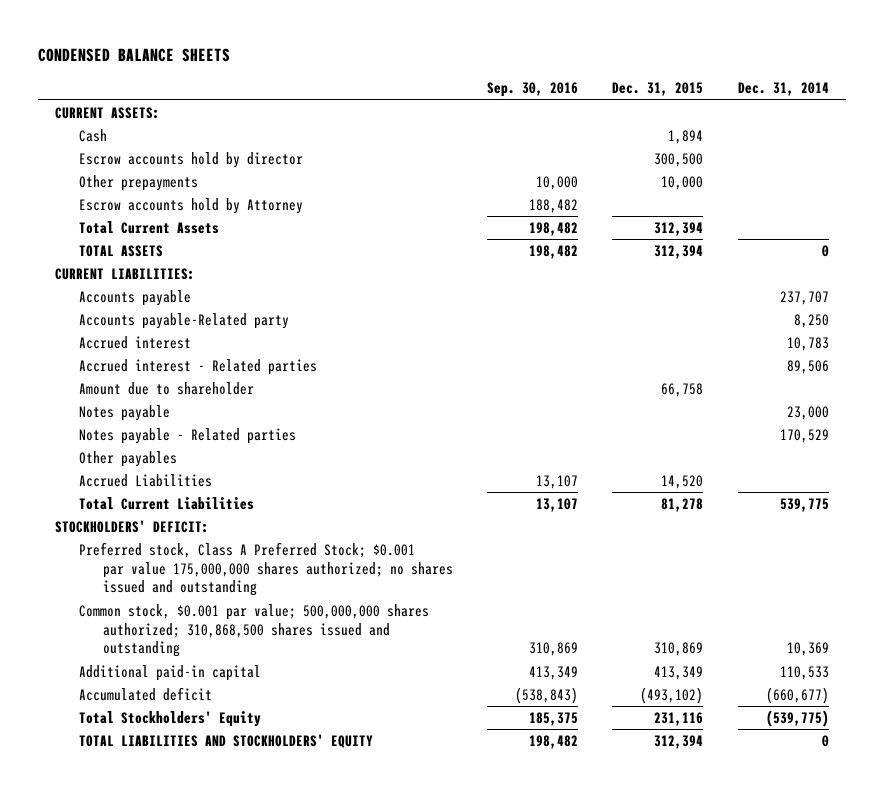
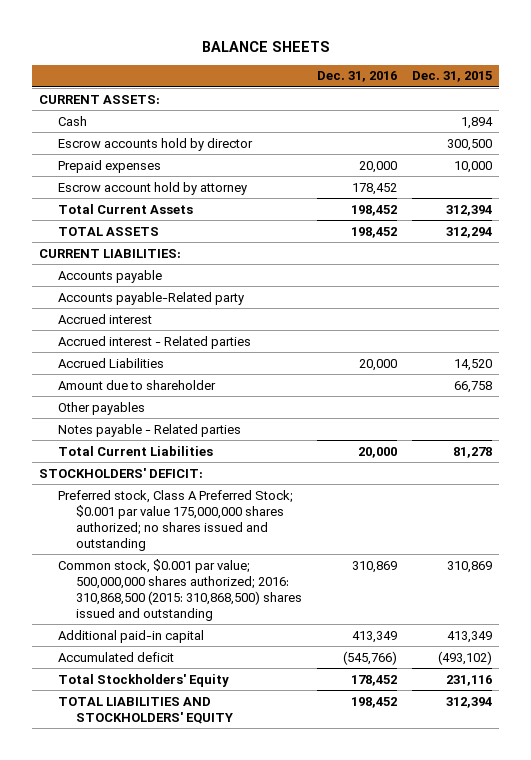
[37,48,230,63] CONDENSED BALANCE SHEETS -> [201,40,330,52] BALANCE SHEETS
[487,82,579,98] Sep. 30, 2016 -> none
[737,82,829,97] Dec. 31, 2014 -> none
none -> [316,71,397,83] Dec. 31, 2016
[78,174,198,191] Other prepayments -> none
none -> [57,159,161,173] Prepaid expenses
[78,197,303,214] Escrow accounts hold by Attorney -> [57,181,247,195] Escrow account hold by attorney
[654,244,704,259] 312,394 -> [445,226,492,238] 312,294
[78,473,212,487] Accrued Liabilities -> [57,357,164,368] Accrued Liabilities
[78,404,170,421] Notes payable -> none
[78,427,296,444] Notes payable - Related parties -> [57,423,241,437] Notes payable - Related parties
[78,603,429,658] Common stock, $0.001 par value; 500,000,000 shares authorized; 310,868,500 shares issued and outstanding -> [57,558,302,621] Common stock, $0.001 par value; 500,000,000 shares authorized; 2016: 310,868,500 (2015: 310,868,500) shares issued and outstanding

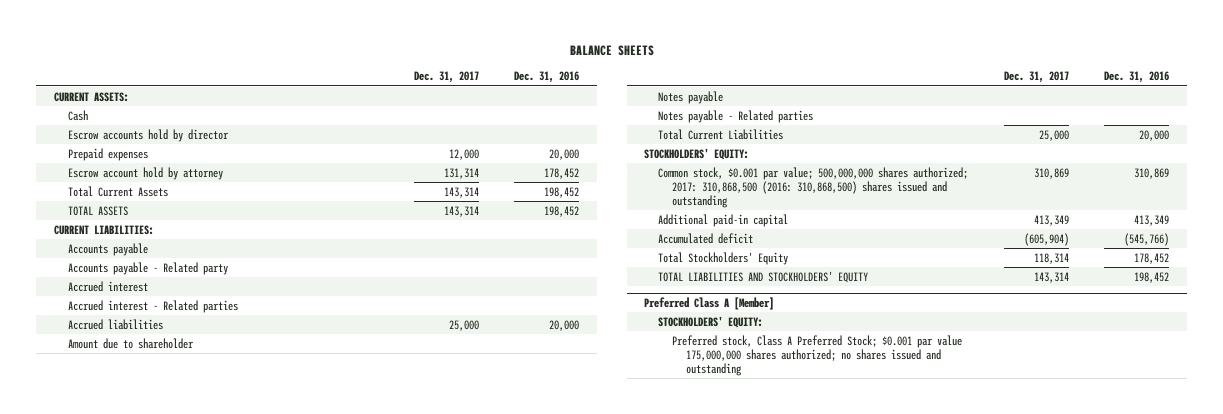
[411,71,492,83] Dec. 31, 2015 -> none
none -> [413,71,479,84] Dec. 31, 2017
[57,291,244,305] Accounts payable-Related party -> [68,261,229,275] Accounts payable - Related party
[57,357,164,368] Accrued Liabilities -> [68,318,164,330] Accrued liabilities
[57,401,145,415] Other payables -> none
none -> [658,90,724,104] Notes payable
[57,489,293,551] Preferred stock, Class A Preferred Stock; $0.001 par value 175,000,000 shares authorized; no shares issued and outstanding -> none
[39,467,204,478] STOCKHOLDERS' DEFICIT: -> [644,147,750,160] STOCKHOLDERS' EQUITY:
[57,558,302,621] Common stock, $0.001 par value; 500,000,000 shares authorized; 2016: 310,868,500 (2015: 310,868,500) shares issued and outstanding -> [658,166,969,208] Common stock, $0.001 par value; 500,000,000 shares authorized; 2017: 310,868,500 (2016: 310,868,500) shares issued and outstanding
none -> [644,296,775,310] Preferred Class A [Member]
none -> [658,315,764,328] STOCKHOLDERS' EQUITY:
none -> [672,334,963,376] Preferred stock, Class A Preferred Stock; $0.001 par value 175,000,000 shares authorized; no shares issued and outstanding

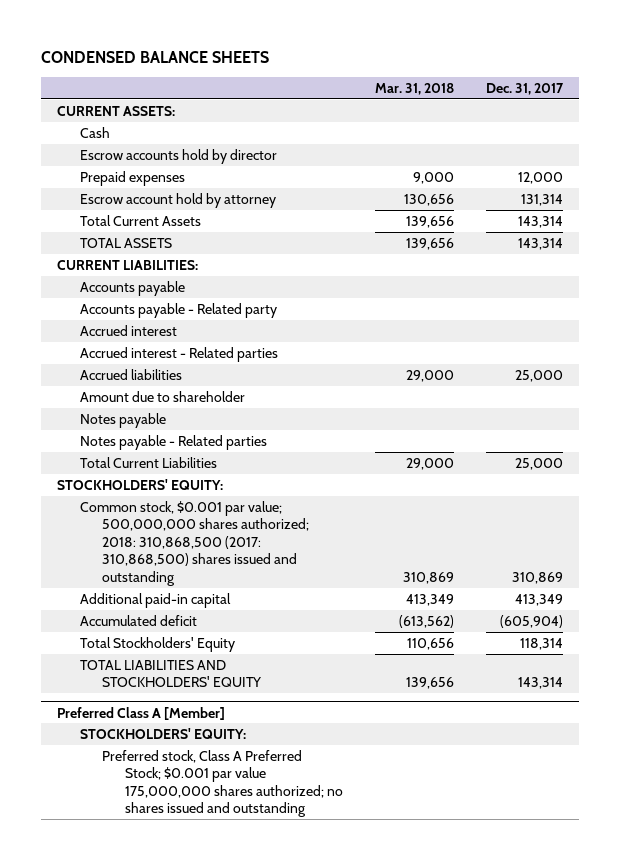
[569,44,654,56] BALANCE SHEETS -> [41,50,270,63] CONDENSED BALANCE SHEETS
[514,71,580,84] Dec. 31, 2016 -> none
none -> [374,82,454,95] Mar. 31, 2018
[658,166,969,208] Common stock, $0.001 par value; 500,000,000 shares authorized; 2017: 310,868,500 (2016: 310,868,500) shares issued and outstanding -> [79,500,310,587] Common stock, $0.001 par value; 500,000,000 shares authorized; 2018: 310,868,500 (2017: 310,868,500) shares issued and outstanding

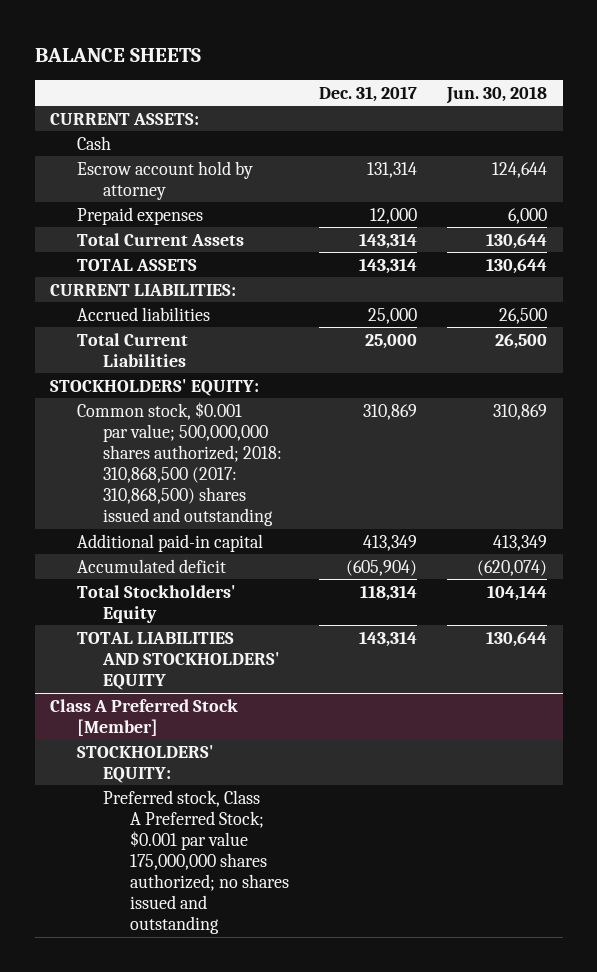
[41,50,270,63] CONDENSED BALANCE SHEETS -> [34,48,201,63] BALANCE SHEETS
[374,82,454,95] Mar. 31, 2018 -> none
none -> [446,85,548,104] Jun. 30, 2018
[79,148,277,164] Escrow accounts hold by director -> none
[79,170,185,186] Prepaid expenses -> [76,206,203,225] Prepaid expenses
[79,280,185,296] Accounts payable -> none
[79,302,277,318] Accounts payable - Related party -> none
[79,324,177,336] Accrued interest -> none
[79,346,278,362] Accrued interest - Related parties -> none
[79,390,245,402] Amount due to shareholder -> none
[79,412,166,428] Notes payable -> none
[79,434,267,450] Notes payable - Related parties -> none
[57,706,226,720] Preferred Class A [Member] -> [49,698,238,736] Class A Preferred Stock [Member]

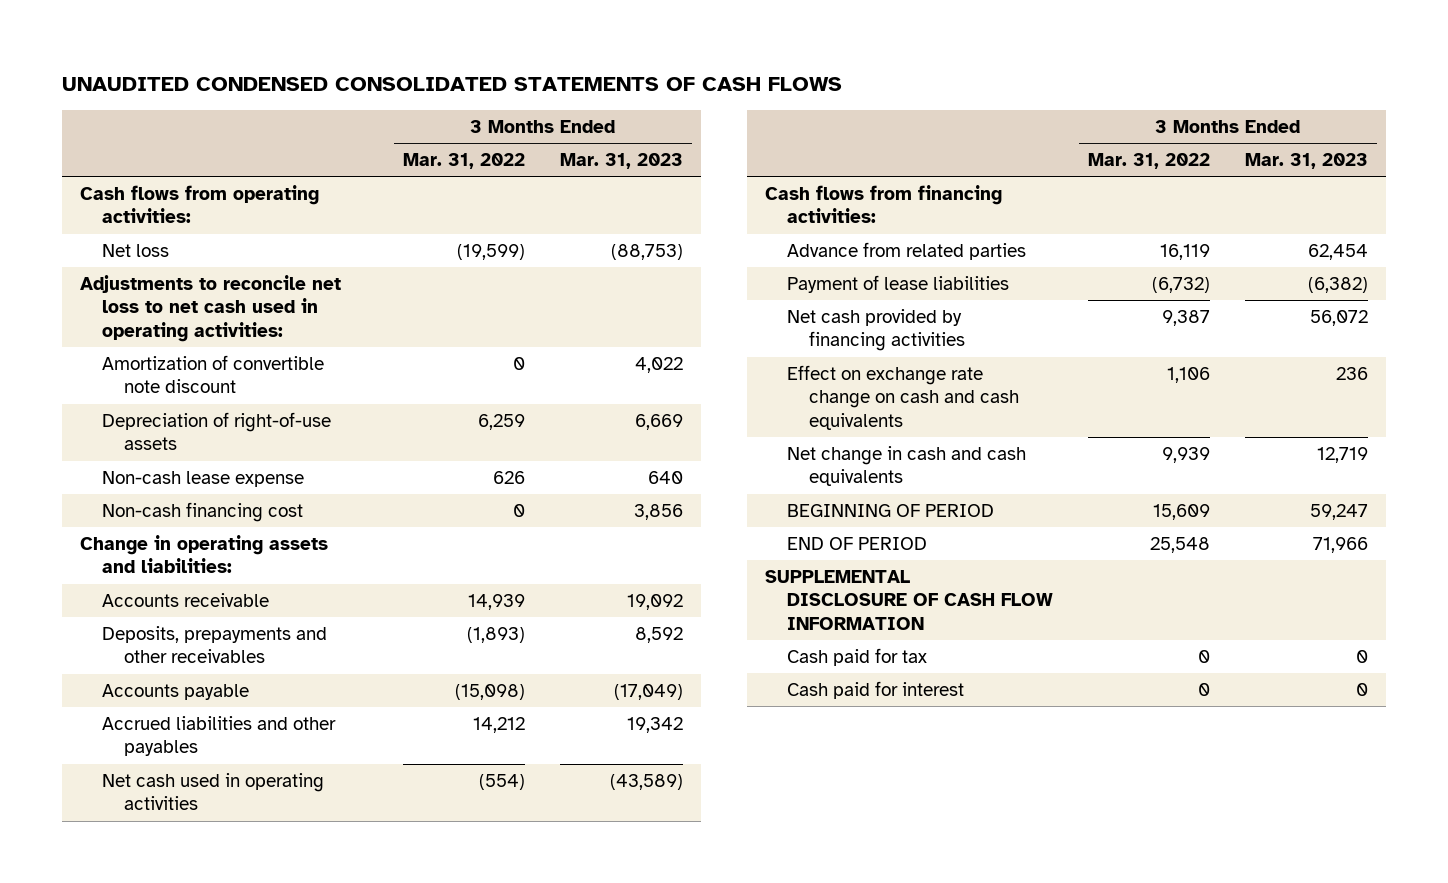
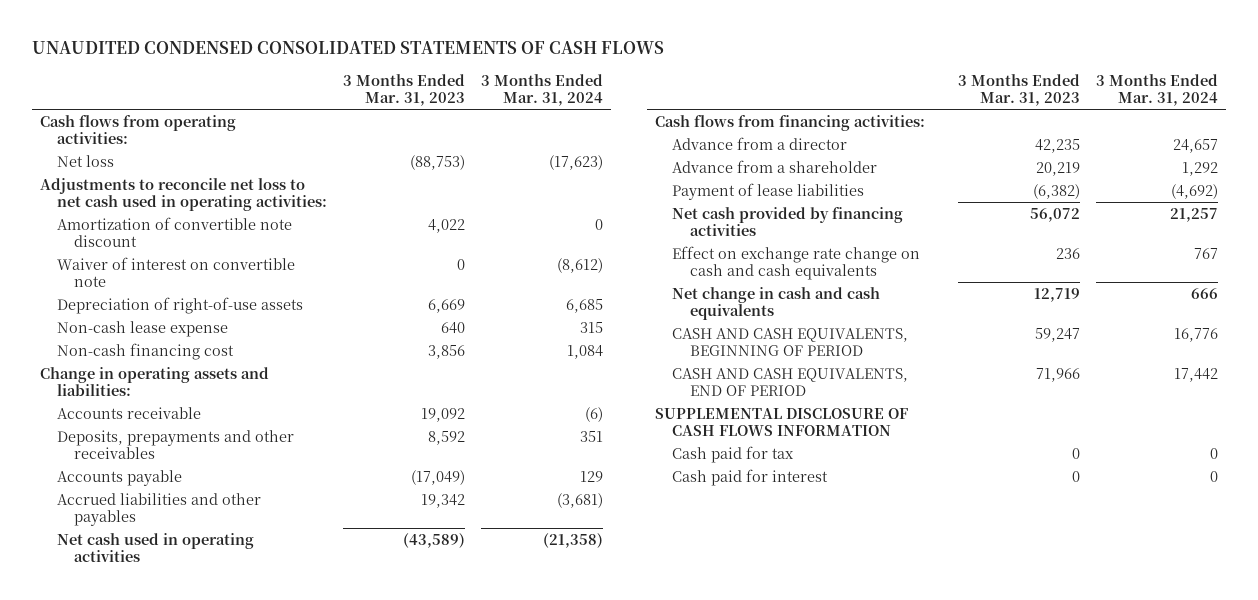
[402,153,525,170] Mar. 31, 2022 -> none
none -> [480,73,603,106] 3 Months Ended Mar. 31, 2024
none -> [56,256,295,287] Waiver of interest on convertible note
[786,241,1026,260] Advance from related parties -> [672,136,848,150] Advance from a director
[1308,243,1369,260] 62,454 -> [1035,138,1081,153] 42,235
none -> [672,159,878,173] Advance from a shareholder
[786,503,994,517] BEGINNING OF PERIOD -> [672,327,909,356] CASH AND CASH EQUIVALENTS, BEGINNING OF PERIOD
[786,536,927,550] END OF PERIOD -> [672,367,909,396] CASH AND CASH EQUIVALENTS, END OF PERIOD
[765,569,1053,630] SUPPLEMENTAL DISCLOSURE OF CASH FLOW INFORMATION -> [655,407,909,436] SUPPLEMENTAL DISCLOSURE OF CASH FLOWS INFORMATION

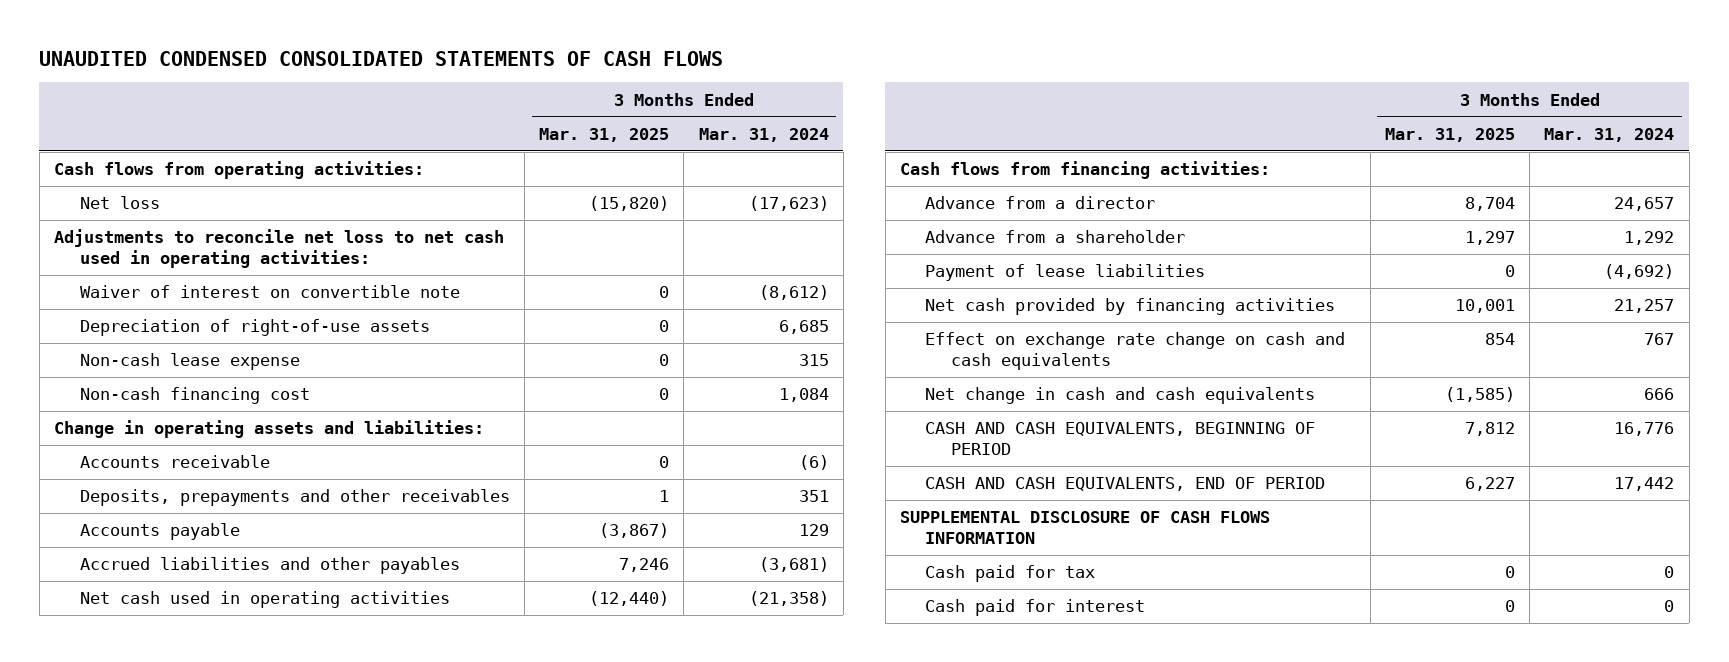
[342,73,465,106] 3 Months Ended Mar. 31, 2023 -> none
none -> [539,127,670,142] Mar. 31, 2025
[56,216,292,247] Amortization of convertible note discount -> none

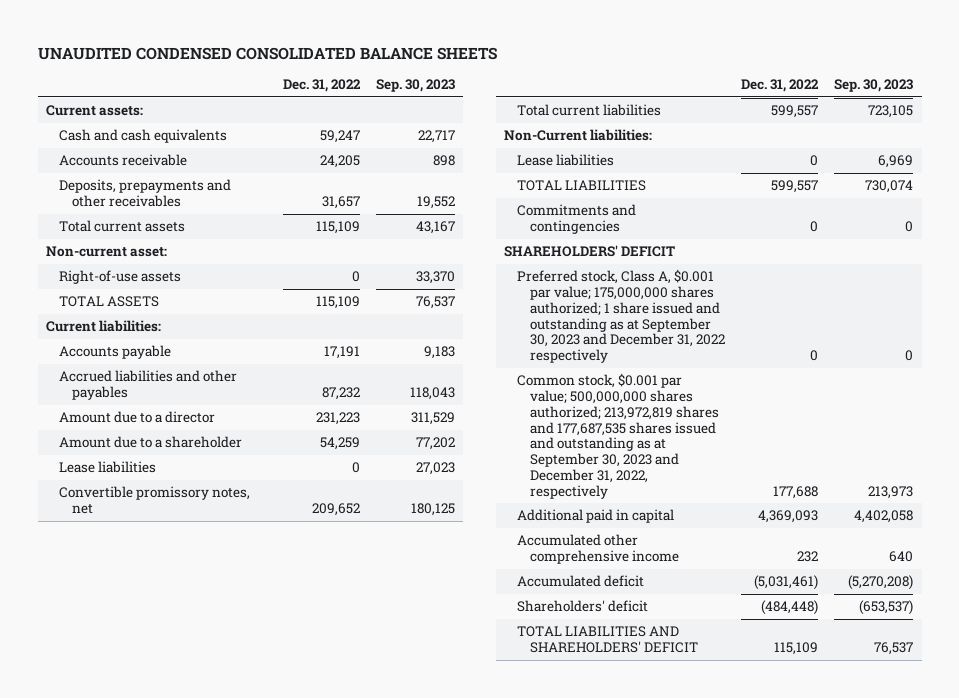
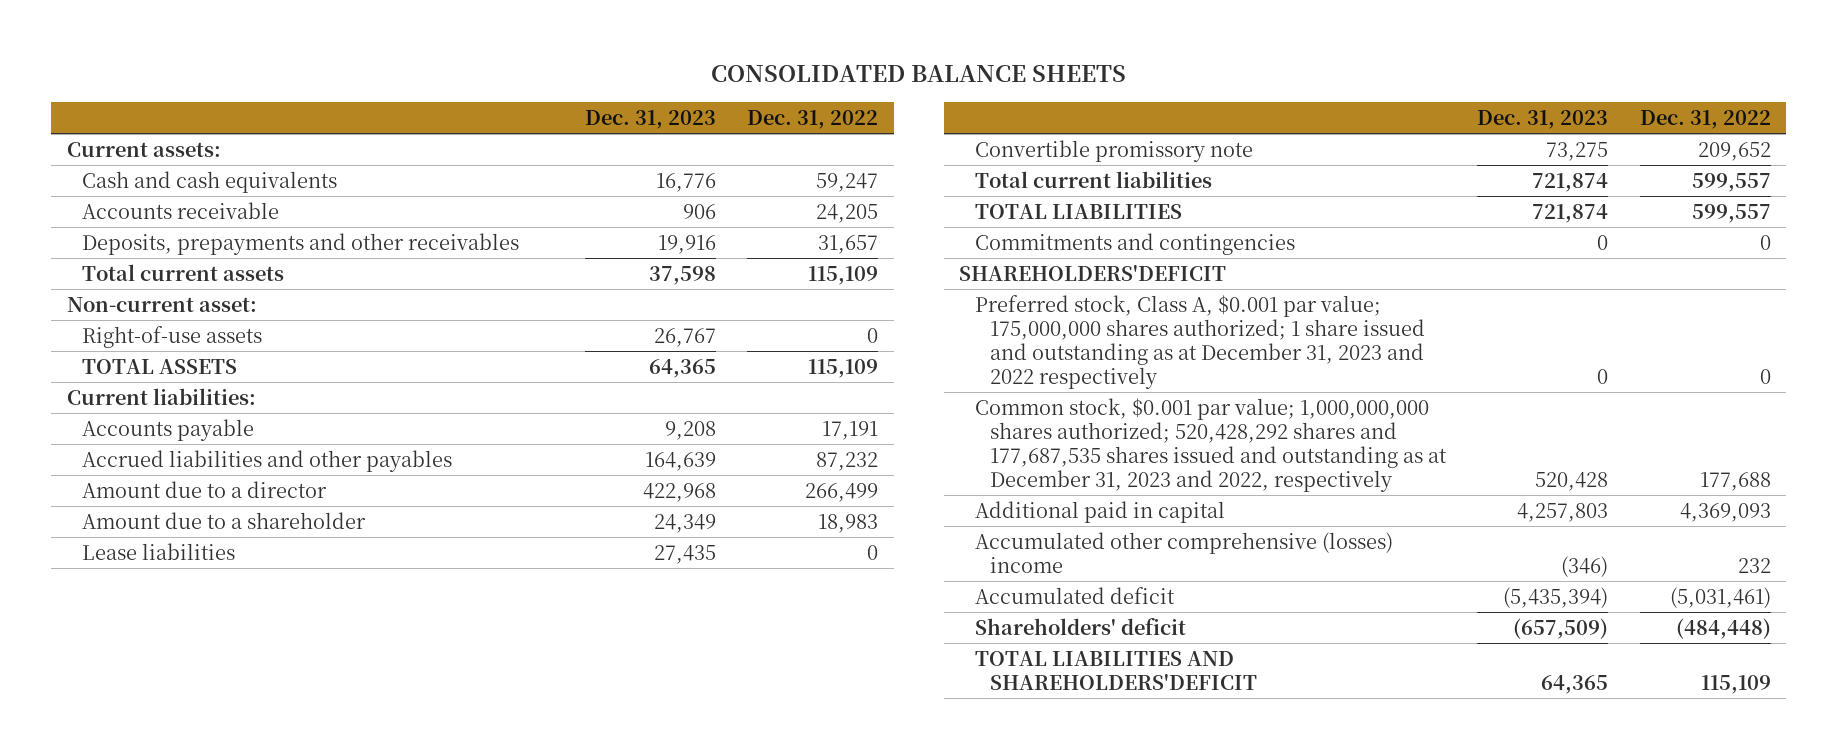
[37,46,497,60] UNAUDITED CONDENSED CONSOLIDATED BALANCE SHEETS -> [710,65,1126,83] CONSOLIDATED BALANCE SHEETS
[375,79,455,93] Sep. 30, 2023 -> none
none -> [584,109,716,129] Dec. 31, 2023
[315,412,360,426] 231,223 -> [805,482,879,502] 266,499
[319,437,360,451] 54,259 -> [818,513,879,533] 18,983
[58,486,250,514] Convertible promissory notes, net -> [974,139,1253,162] Convertible promissory note
[504,129,653,142] Non-Current liabilities: -> none
[517,154,615,167] Lease liabilities -> none
[504,245,676,258] SHAREHOLDERS' DEFICIT -> [959,263,1227,281] SHAREHOLDERS'DEFICIT
[517,269,726,364] Preferred stock, Class A, $0.001 par value; 175,000,000 shares authorized; 1 share issued and outstanding as at September 30, 2023 and December 31, 2022 respectively -> [974,294,1425,389] Preferred stock, Class A, $0.001 par value; 175,000,000 shares authorized; 1 share issued and outstanding as at December 31, 2023 and 2022 respectively
[517,373,720,499] Common stock, $0.001 par value; 500,000,000 shares authorized; 213,972,819 shares and 177,687,535 shares issued and outstanding as at September 30, 2023 and December 31, 2022, respectively -> [974,397,1447,492] Common stock, $0.001 par value; 1,000,000,000 shares authorized; 520,428,292 shares and 177,687,535 shares issued and outstanding as at December 31, 2023 and 2022, respectively
[517,534,680,564] Accumulated other comprehensive income -> [974,531,1393,573] Accumulated other comprehensive (losses) income
[517,626,699,653] TOTAL LIABILITIES AND SHAREHOLDERS' DEFICIT -> [974,650,1257,690] TOTAL LIABILITIES AND SHAREHOLDERS'DEFICIT

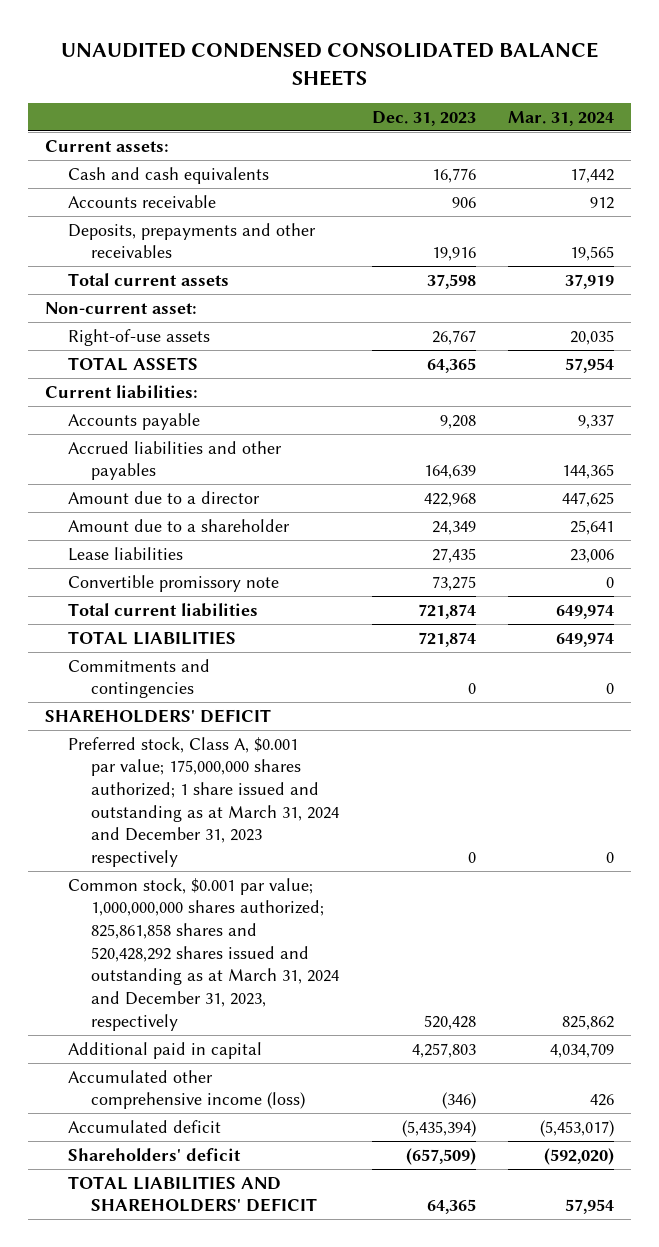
[710,65,1126,83] CONSOLIDATED BALANCE SHEETS -> [60,41,598,86] UNAUDITED CONDENSED CONSOLIDATED BALANCE SHEETS
[747,109,879,129] Dec. 31, 2022 -> none
none -> [508,110,615,126] Mar. 31, 2024
[959,263,1227,281] SHAREHOLDERS'DEFICIT -> [44,708,271,723] SHAREHOLDERS' DEFICIT
[974,294,1425,389] Preferred stock, Class A, $0.001 par value; 175,000,000 shares authorized; 1 share issued and outstanding as at December 31, 2023 and 2022 respectively -> [67,736,339,868] Preferred stock, Class A, $0.001 par value; 175,000,000 shares authorized; 1 share issued and outstanding as at March 31, 2024 and December 31, 2023 respectively
[974,397,1447,492] Common stock, $0.001 par value; 1,000,000,000 shares authorized; 520,428,292 shares and 177,687,535 shares issued and outstanding as at December 31, 2023 and 2022, respectively -> [67,877,339,1031] Common stock, $0.001 par value; 1,000,000,000 shares authorized; 825,861,858 shares and 520,428,292 shares issued and outstanding as at March 31, 2024 and December 31, 2023, respectively
[974,531,1393,573] Accumulated other comprehensive (losses) income -> [67,1069,305,1110] Accumulated other comprehensive income (loss)
[974,650,1257,690] TOTAL LIABILITIES AND SHAREHOLDERS'DEFICIT -> [67,1175,317,1213] TOTAL LIABILITIES AND SHAREHOLDERS' DEFICIT

